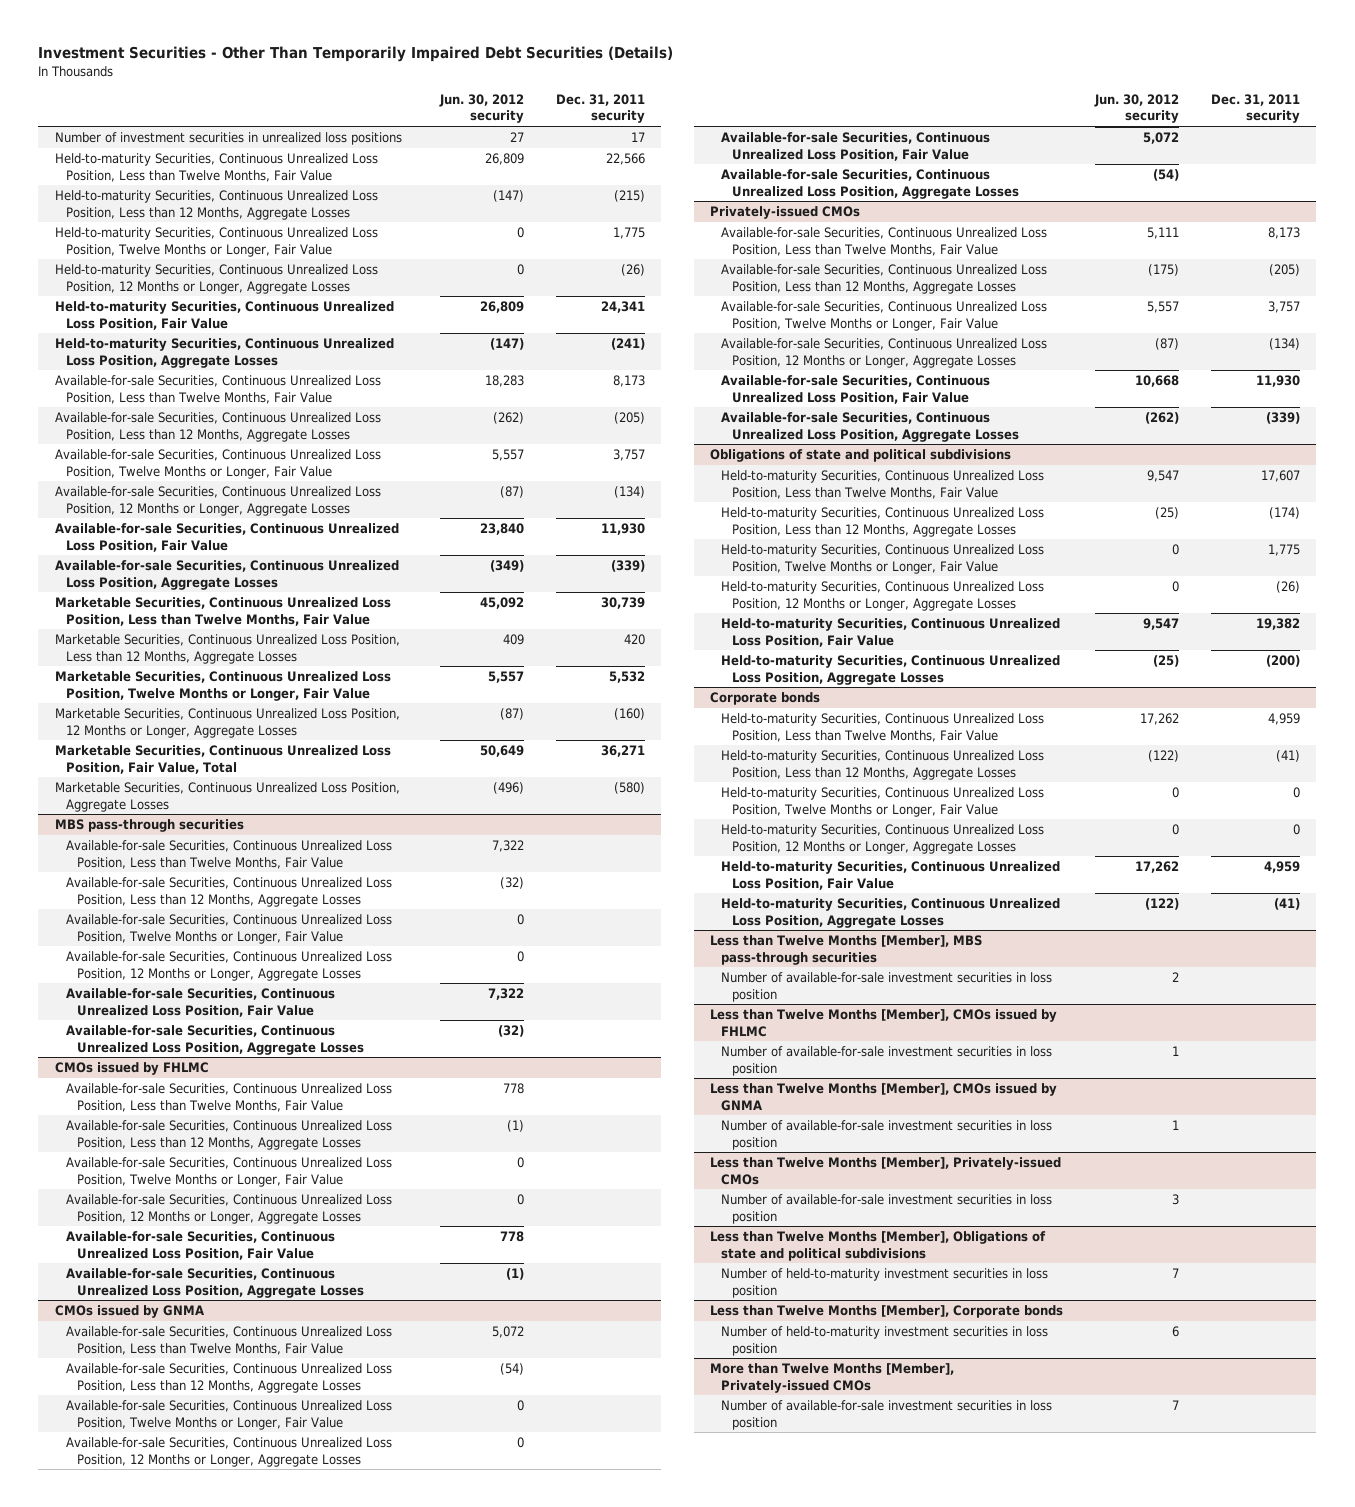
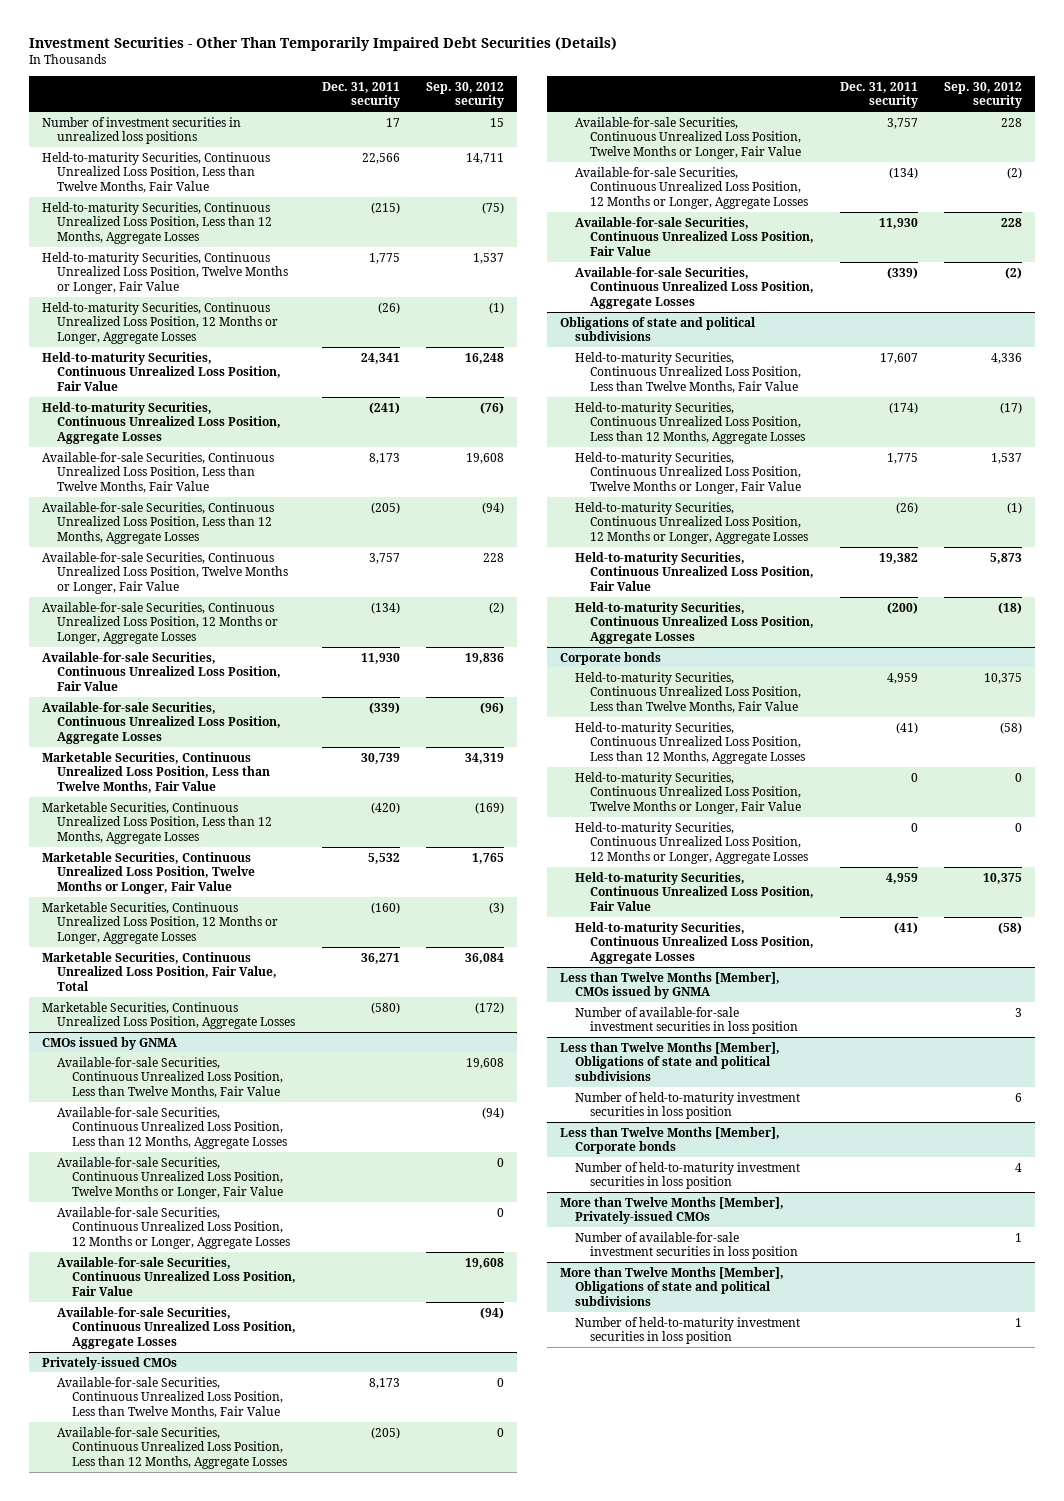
[438,93,524,124] Jun. 30, 2012 security -> none
none -> [426,81,505,109] Sep. 30, 2012 security
[624,634,646,646] 420 -> [370,801,400,814] (420)
[54,819,244,833] MBS pass-through securities -> none
[65,840,392,869] Available-for-sale Securities, Continuous Unrealized Loss Position, Less than Twelve Months, Fair Value -> none
[65,877,392,907] Available-for-sale Securities, Continuous Unrealized Loss Position, Less than 12 Months, Aggregate Losses -> none
[65,914,392,944] Available-for-sale Securities, Continuous Unrealized Loss Position, Twelve Months or Longer, Fair Value -> none
[65,951,392,981] Available-for-sale Securities, Continuous Unrealized Loss Position, 12 Months or Longer, Aggregate Losses -> none
[65,988,335,1017] Available-for-sale Securities, Continuous Unrealized Loss Position, Fair Value -> none
[65,1025,365,1055] Available-for-sale Securities, Continuous Unrealized Loss Position, Aggregate Losses -> none
[54,1062,209,1076] CMOs issued by FHLMC -> none
[65,1083,392,1112] Available-for-sale Securities, Continuous Unrealized Loss Position, Less than Twelve Months, Fair Value -> none
[65,1120,392,1150] Available-for-sale Securities, Continuous Unrealized Loss Position, Less than 12 Months, Aggregate Losses -> none
[65,1157,392,1187] Available-for-sale Securities, Continuous Unrealized Loss Position, Twelve Months or Longer, Fair Value -> none
[65,1194,392,1224] Available-for-sale Securities, Continuous Unrealized Loss Position, 12 Months or Longer, Aggregate Losses -> none
[65,1231,335,1260] Available-for-sale Securities, Continuous Unrealized Loss Position, Fair Value -> none
[65,1268,365,1298] Available-for-sale Securities, Continuous Unrealized Loss Position, Aggregate Losses -> none
[709,935,982,965] Less than Twelve Months [Member], MBS pass-through securities -> none
[721,972,1053,1002] Number of available-for-sale investment securities in loss position -> none
[709,1009,1057,1037] Less than Twelve Months [Member], CMOs issued by FHLMC -> none
[721,1046,1053,1076] Number of available-for-sale investment securities in loss position -> none
[709,1157,1061,1185] Less than Twelve Months [Member], Privately-issued CMOs -> none
[721,1194,1053,1224] Number of available-for-sale investment securities in loss position -> none
none -> [560,1266,785,1306] More than Twelve Months [Member], Obligations of state and political subdivisions
none -> [574,1316,800,1345] Number of held-to-maturity investment securities in loss position

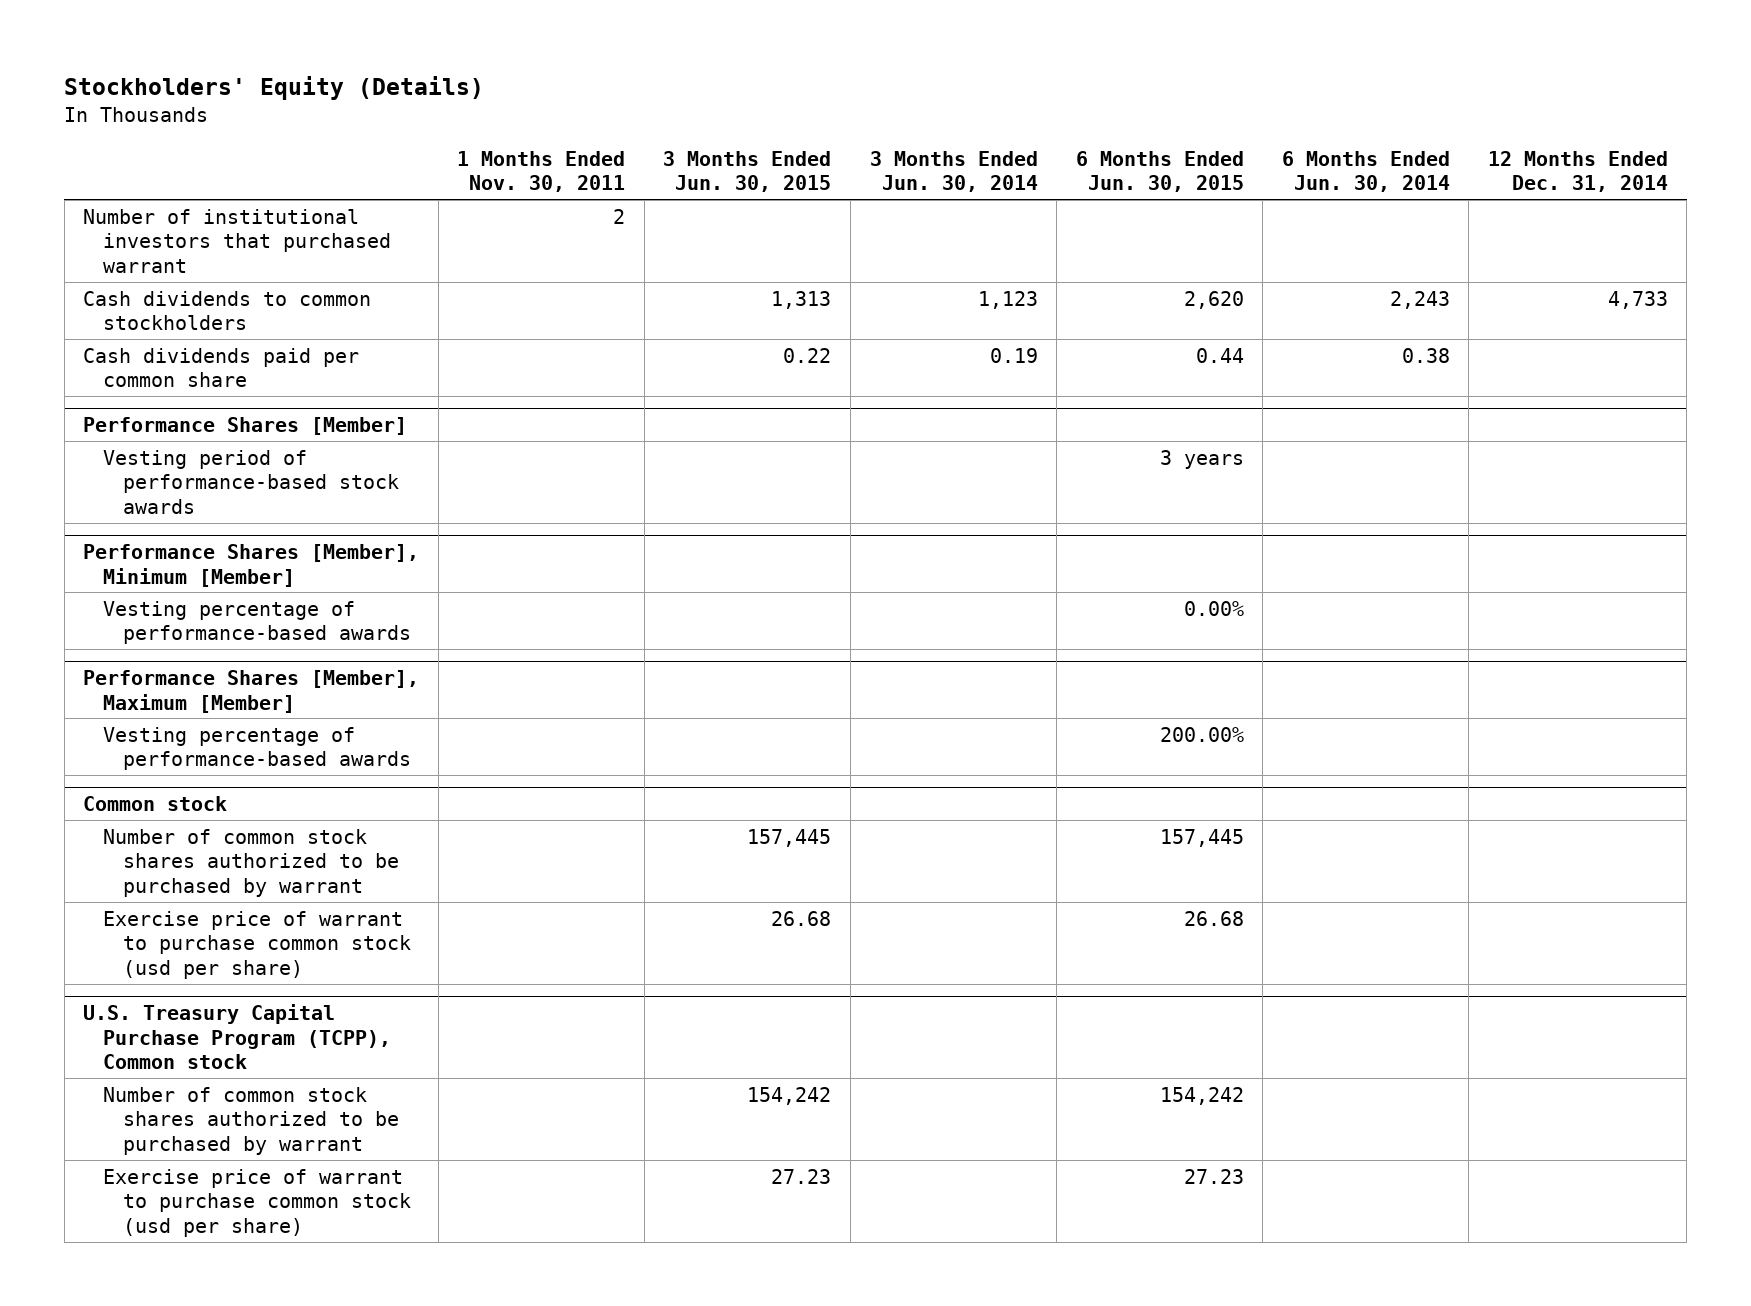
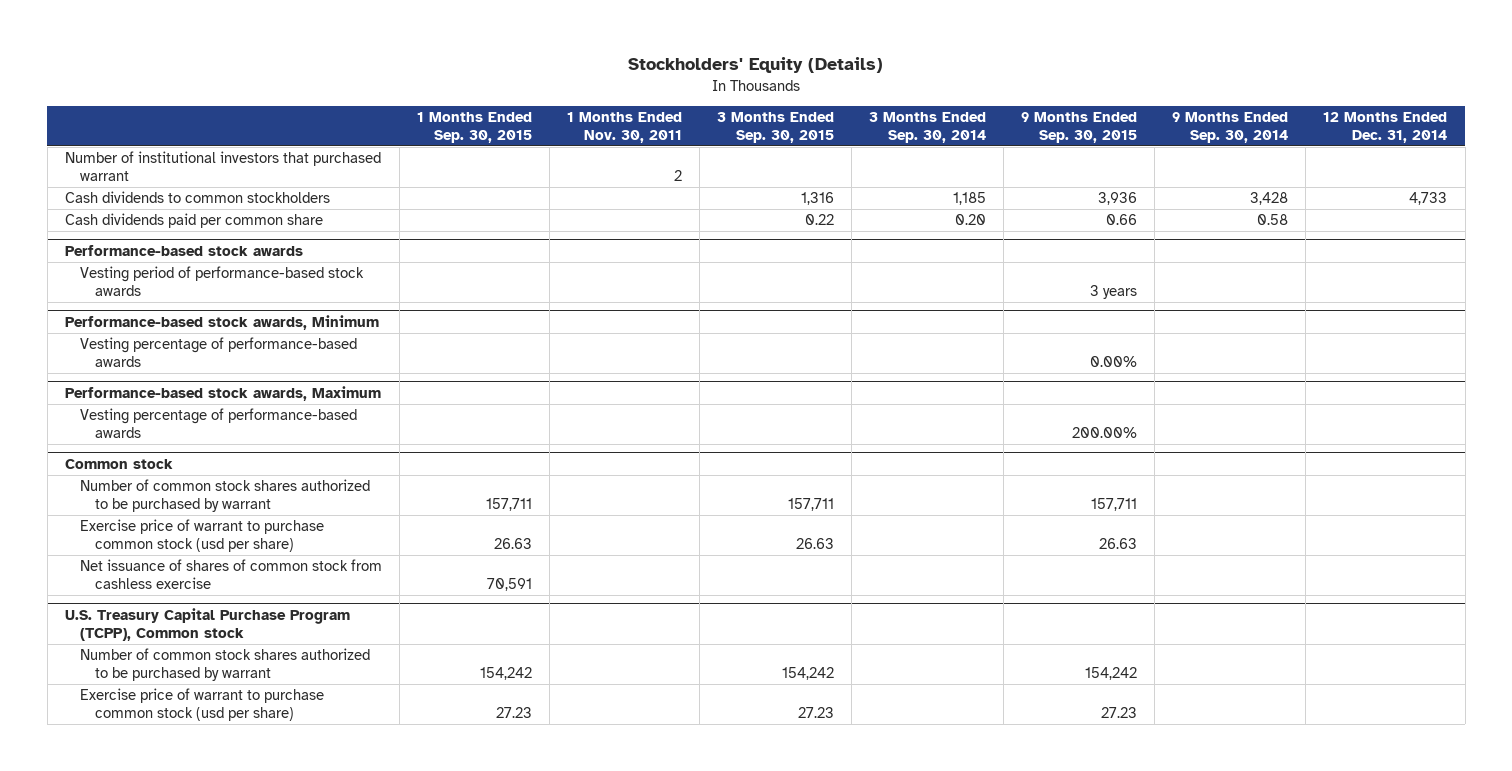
[663,150,832,193] 3 Months Ended Jun. 30, 2015 -> none
[869,150,1038,193] 3 Months Ended Jun. 30, 2014 -> none
[1075,150,1244,193] 6 Months Ended Jun. 30, 2015 -> none
[1281,150,1450,193] 6 Months Ended Jun. 30, 2014 -> none
none -> [416,111,532,143] 1 Months Ended Sep. 30, 2015
none -> [717,111,835,143] 3 Months Ended Sep. 30, 2015
none -> [869,111,987,143] 3 Months Ended Sep. 30, 2014
none -> [1021,111,1138,143] 9 Months Ended Sep. 30, 2015
none -> [1172,111,1289,143] 9 Months Ended Sep. 30, 2014
[83,416,408,435] Performance Shares [Member] -> [64,245,303,257] Performance-based stock awards
[83,543,420,587] Performance Shares [Member], Minimum [Member] -> none
[103,600,412,645] Vesting percentage of performance-based awards -> none
[83,669,420,713] Performance Shares [Member], Maximum [Member] -> none
[103,726,412,771] Vesting percentage of performance-based awards -> none
none -> [64,315,379,331] Performance-based stock awards, Minimum
none -> [79,337,357,367] Vesting percentage of performance-based awards
none -> [64,386,381,402] Performance-based stock awards, Maximum
none -> [79,408,357,438] Vesting percentage of performance-based awards
none -> [79,559,382,589] Net issuance of shares of common stock from cashless exercise

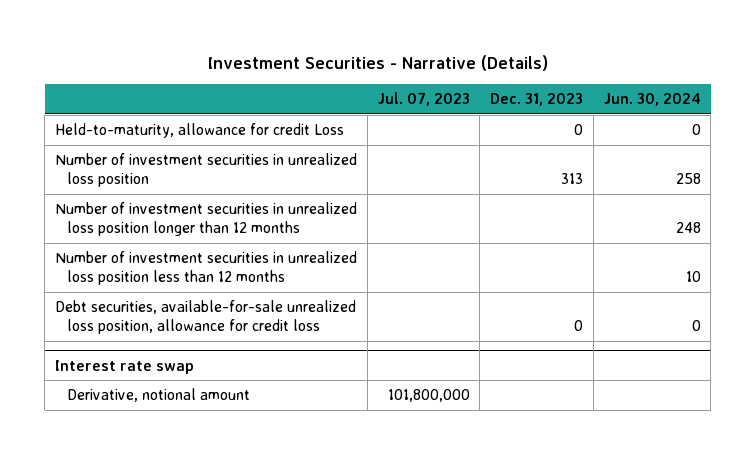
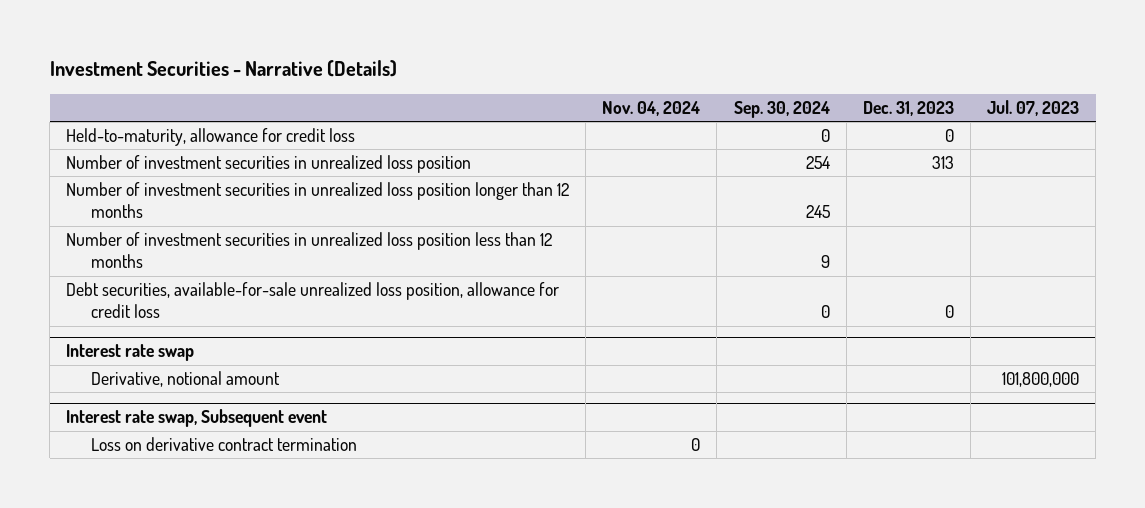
[603,92,701,106] Jun. 30, 2024 -> none
none -> [602,100,701,116] Nov. 04, 2024
none -> [733,100,830,118] Sep. 30, 2024
[55,123,345,139] Held-to-maturity, allowance for credit Loss -> [66,128,356,147] Held-to-maturity, allowance for credit loss
none -> [66,409,328,428] Interest rate swap, Subsequent event
none -> [90,437,357,452] Loss on derivative contract termination

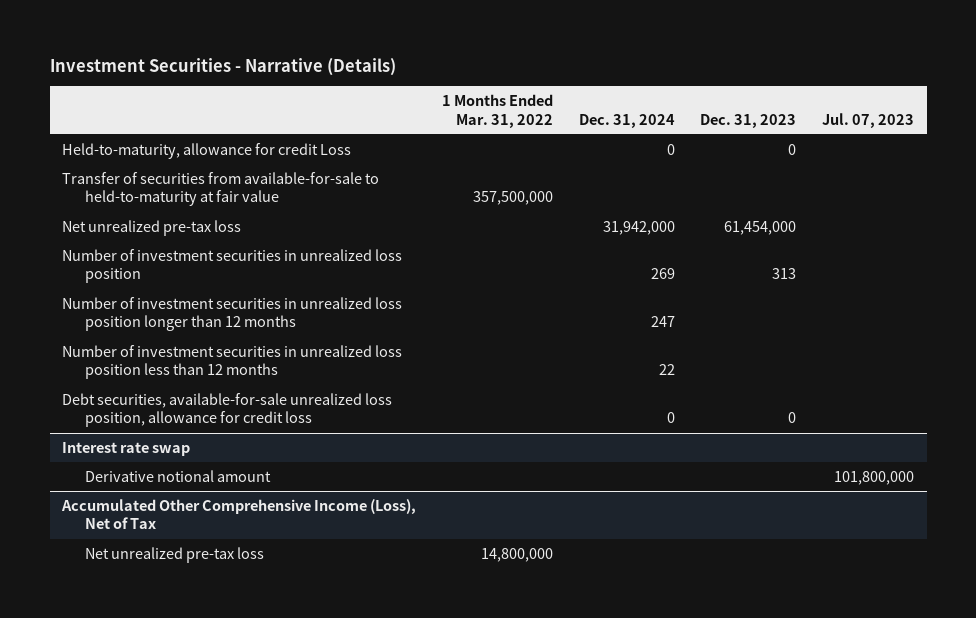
[602,100,701,116] Nov. 04, 2024 -> none
[733,100,830,118] Sep. 30, 2024 -> none
none -> [442,93,554,128] 1 Months Ended Mar. 31, 2022
none -> [578,113,675,128] Dec. 31, 2024
[66,128,356,147] Held-to-maturity, allowance for credit loss -> [62,142,352,159] Held-to-maturity, allowance for credit Loss
none -> [62,171,380,207] Transfer of securities from available-for-sale to held-to-maturity at fair value
none -> [62,219,242,236] Net unrealized pre-tax loss
[66,409,328,428] Interest rate swap, Subsequent event -> none
[90,437,357,452] Loss on derivative contract termination -> none
[90,371,280,388] Derivative, notional amount -> [84,469,271,482] Derivative notional amount
none -> [61,498,417,530] Accumulated Other Comprehensive Income (Loss), Net of Tax
none -> [84,546,264,563] Net unrealized pre-tax loss

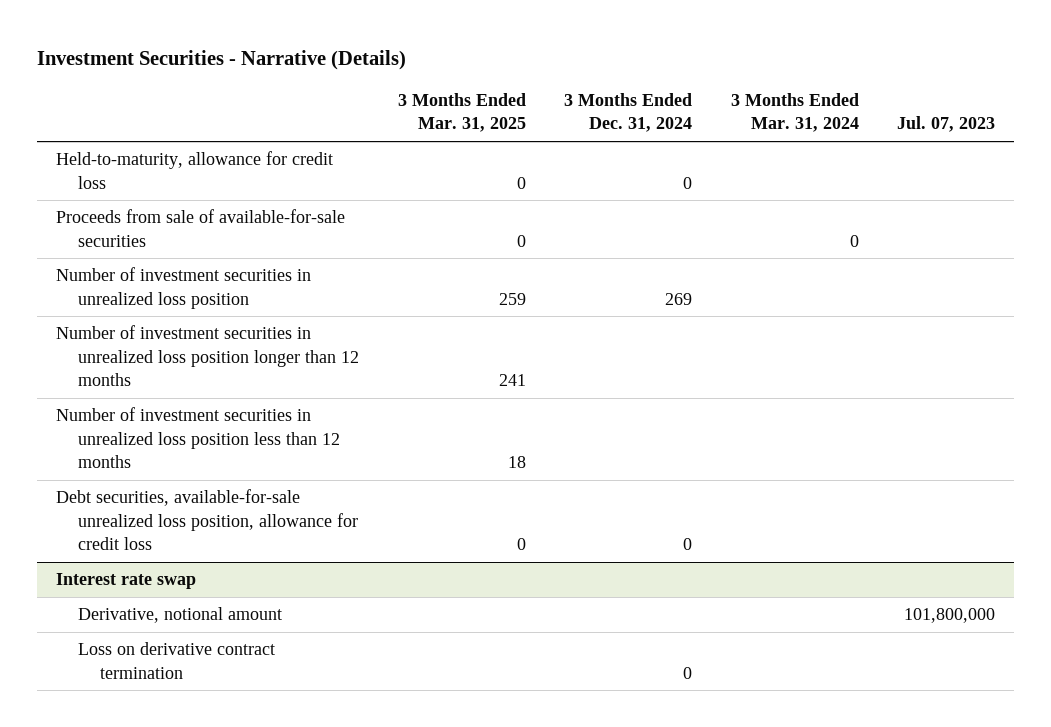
[442,93,554,128] 1 Months Ended Mar. 31, 2022 -> none
[578,113,675,128] Dec. 31, 2024 -> none
[700,113,797,128] Dec. 31, 2023 -> none
none -> [397,93,526,133] 3 Months Ended Mar. 31, 2025
none -> [564,93,693,133] 3 Months Ended Dec. 31, 2024
none -> [730,93,859,133] 3 Months Ended Mar. 31, 2024
[62,171,380,207] Transfer of securities from available-for-sale to held-to-maturity at fair value -> none
[62,219,242,236] Net unrealized pre-tax loss -> none
[62,142,352,159] Held-to-maturity, allowance for credit Loss -> [55,151,333,189] Held-to-maturity, allowance for credit loss
none -> [55,209,345,247] Proceeds from sale of available-for-sale securities
[61,498,417,530] Accumulated Other Comprehensive Income (Loss), Net of Tax -> none
[84,546,264,563] Net unrealized pre-tax loss -> none
[84,469,271,482] Derivative notional amount -> [77,607,282,624] Derivative, notional amount
none -> [77,642,275,679] Loss on derivative contract termination

